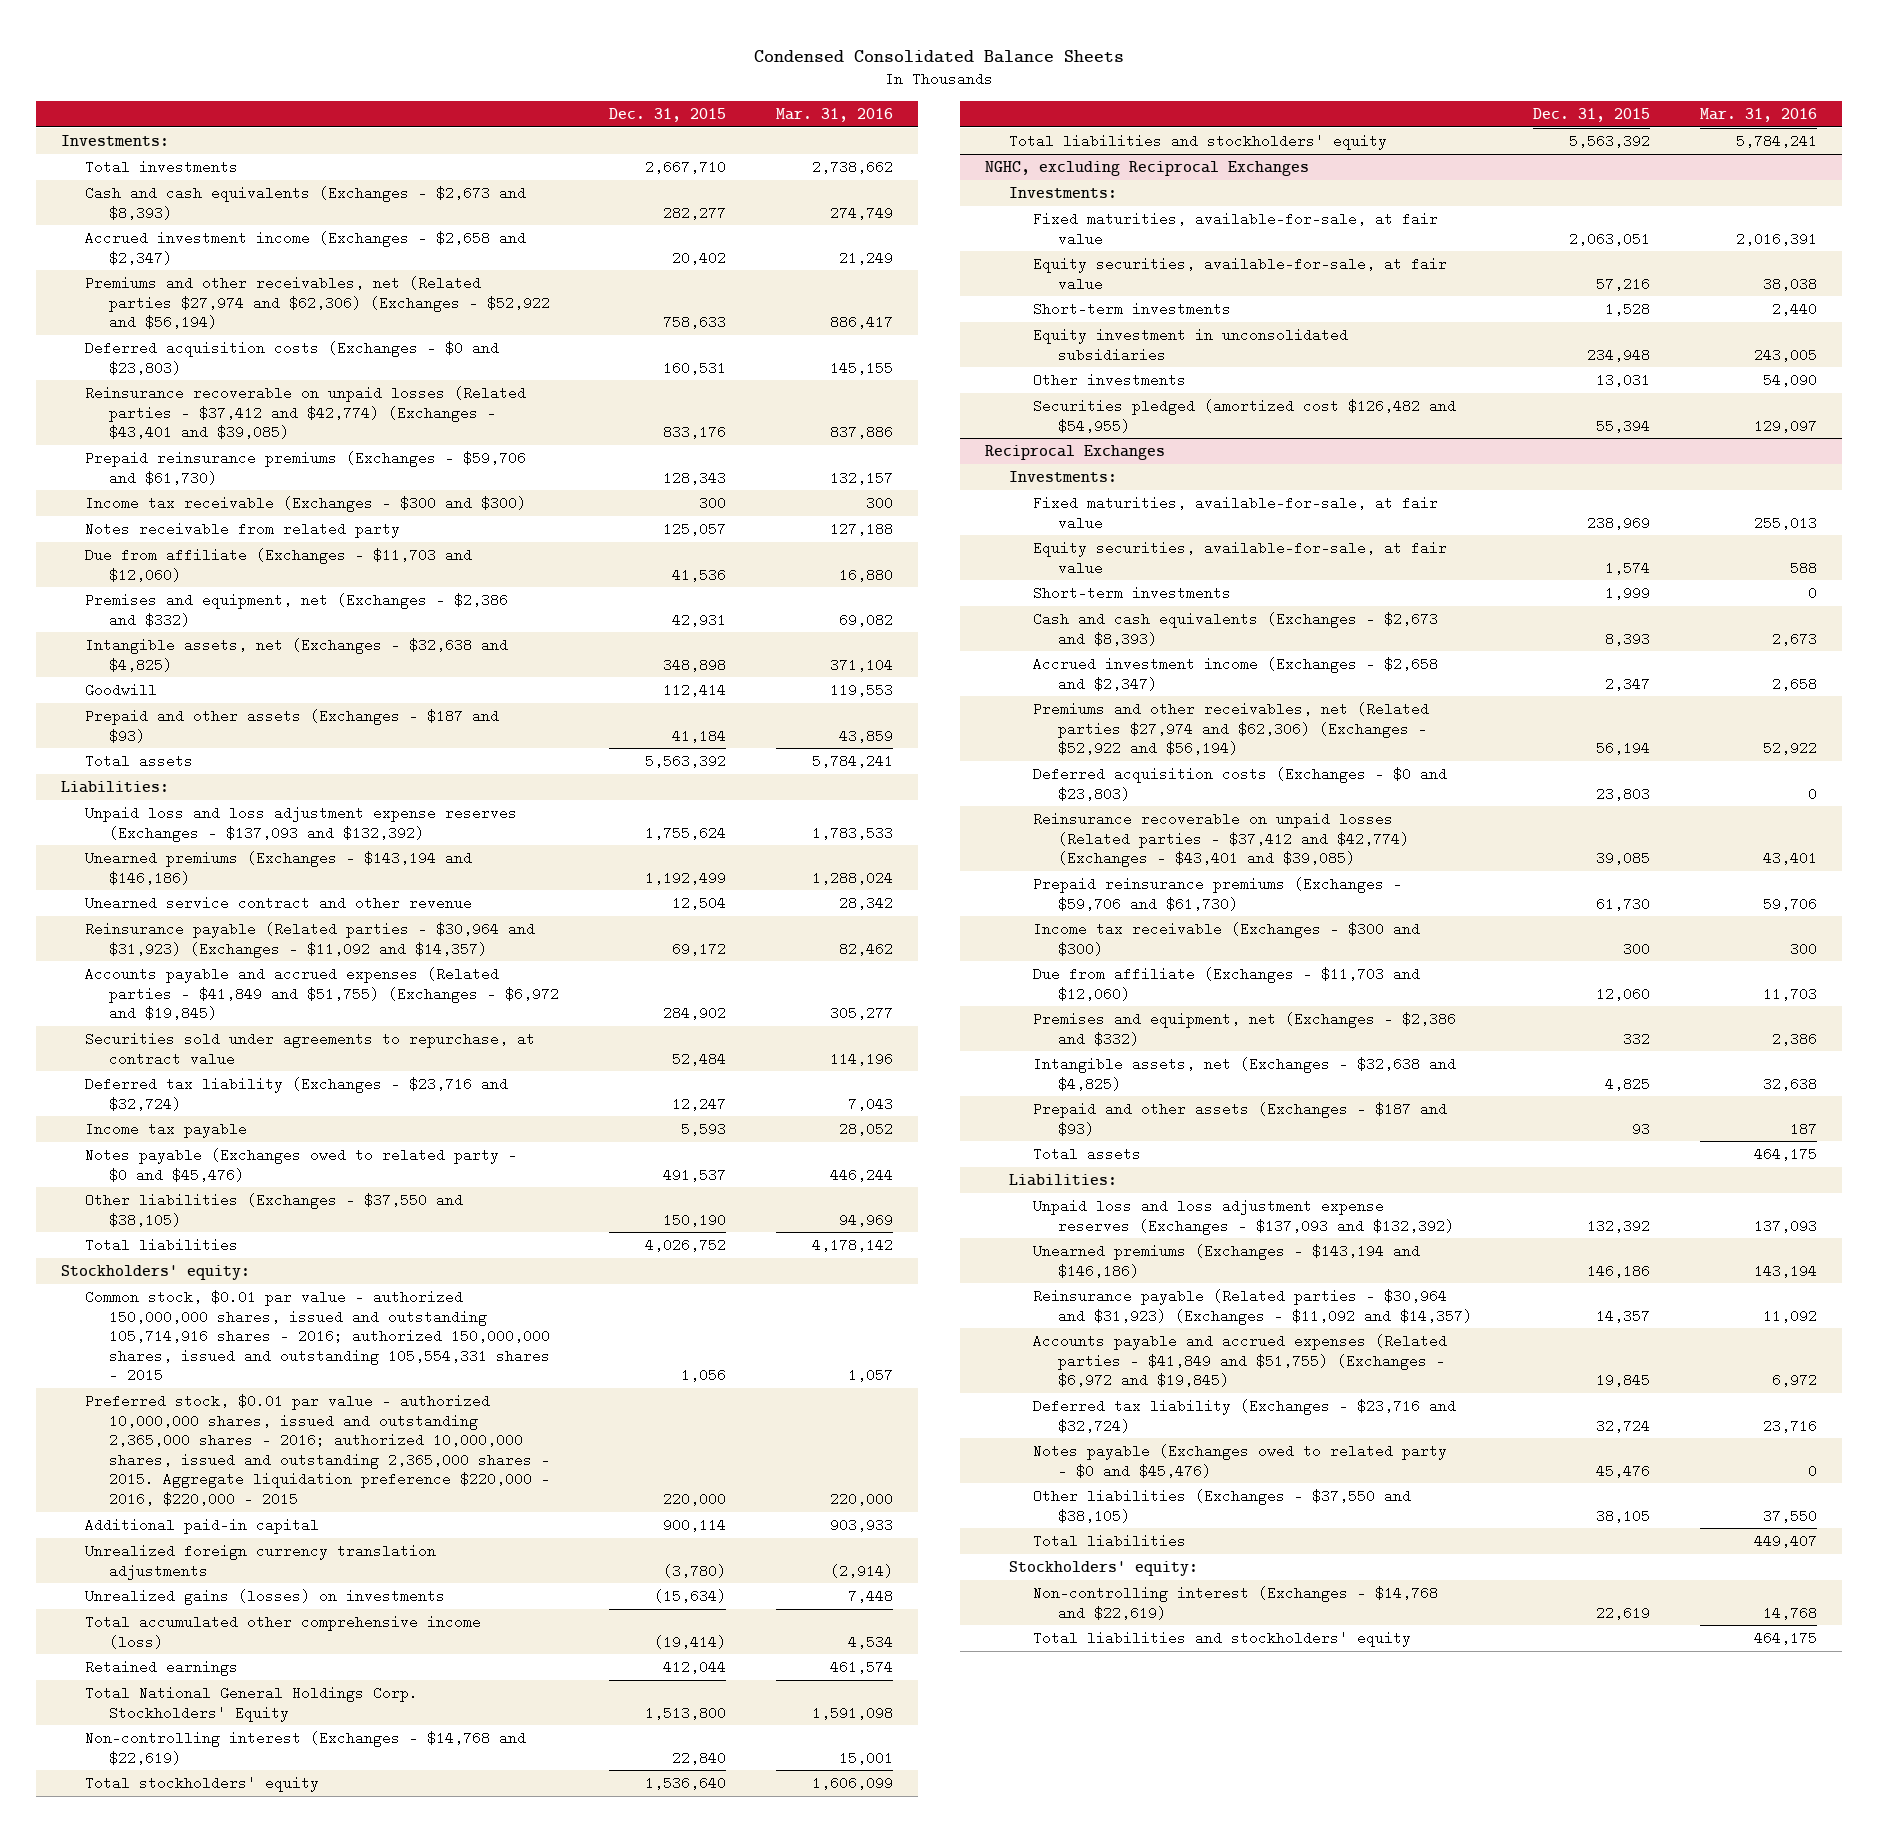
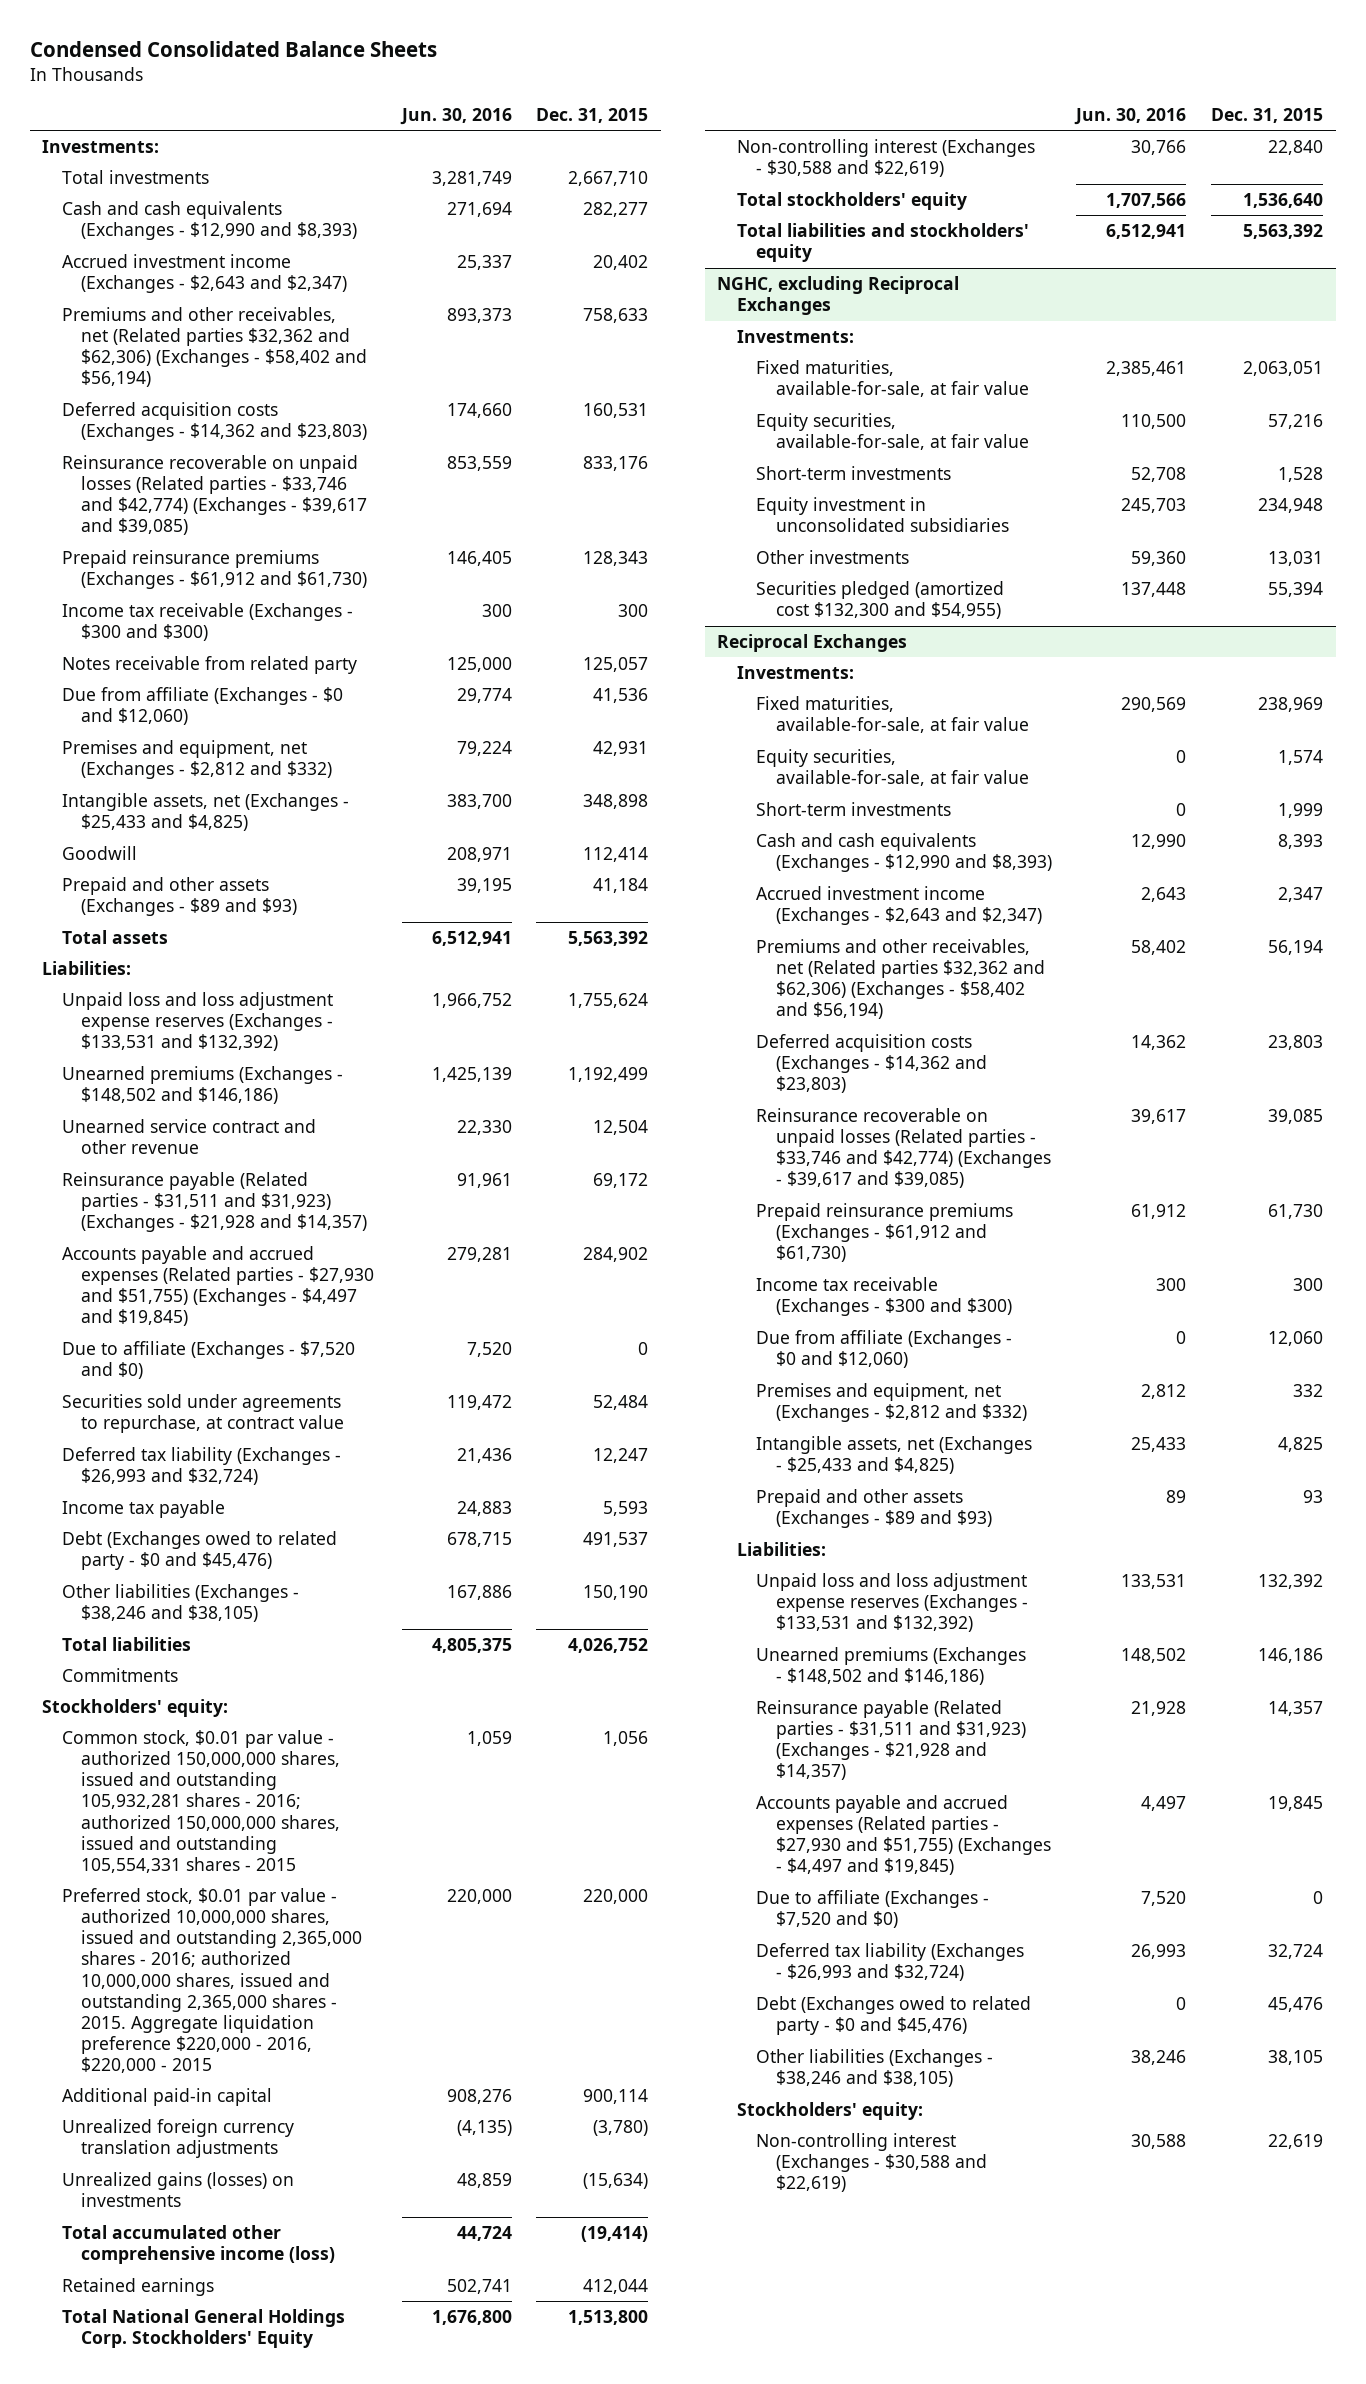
[776,108,894,123] Mar. 31, 2016 -> none
none -> [399,107,512,125] Jun. 30, 2016
[85,186,527,220] Cash and cash equivalents (Exchanges - $2,673 and $8,393) -> [61,201,358,241] Cash and cash equivalents (Exchanges - $12,990 and $8,393)
[85,231,527,265] Accrued investment income (Exchanges - $2,658 and $2,347) -> [61,254,348,294] Accrued investment income (Exchanges - $2,643 and $2,347)
[85,276,551,330] Premiums and other receivables, net (Related parties $27,974 and $62,306) (Exchanges - $52,922 and $56,194) -> [61,307,368,388] Premiums and other receivables, net (Related parties $32,362 and $62,306) (Exchanges - $58,402 and $56,194)
[85,341,500,375] Deferred acquisition costs (Exchanges - $0 and $23,803) -> [61,402,368,442] Deferred acquisition costs (Exchanges - $14,362 and $23,803)
[85,386,527,440] Reinsurance recoverable on unpaid losses (Related parties - $37,412 and $42,774) (Exchanges - $43,401 and $39,085) -> [61,455,368,536] Reinsurance recoverable on unpaid losses (Related parties - $33,746 and $42,774) (Exchanges - $39,617 and $39,085)
[85,451,527,485] Prepaid reinsurance premiums (Exchanges - $59,706 and $61,730) -> [61,550,368,590] Prepaid reinsurance premiums (Exchanges - $61,912 and $61,730)
[85,548,473,582] Due from affiliate (Exchanges - $11,703 and $12,060) -> [61,687,343,726] Due from affiliate (Exchanges - $0 and $12,060)
[85,593,509,627] Premises and equipment, net (Exchanges - $2,386 and $332) -> [61,740,333,780] Premises and equipment, net (Exchanges - $2,812 and $332)
[85,638,509,672] Intangible assets, net (Exchanges - $32,638 and $4,825) -> [61,793,349,832] Intangible assets, net (Exchanges - $25,433 and $4,825)
[85,709,500,743] Prepaid and other assets (Exchanges - $187 and $93) -> [61,877,298,917] Prepaid and other assets (Exchanges - $89 and $93)
[85,806,518,842] Unpaid loss and loss adjustment expense reserves (Exchanges - $137,093 and $132,392) -> [61,992,334,1052] Unpaid loss and loss adjustment expense reserves (Exchanges - $133,531 and $132,392)
[85,851,473,885] Unearned premiums (Exchanges - $143,194 and $146,186) -> [61,1066,343,1105] Unearned premiums (Exchanges - $148,502 and $146,186)
[85,922,536,958] Reinsurance payable (Related parties - $30,964 and $31,923) (Exchanges - $11,092 and $14,357) -> [61,1172,368,1233] Reinsurance payable (Related parties - $31,511 and $31,923) (Exchanges - $21,928 and $14,357)
[85,967,560,1021] Accounts payable and accrued expenses (Related parties - $41,849 and $51,755) (Exchanges - $6,972 and $19,845) -> [61,1246,375,1327] Accounts payable and accrued expenses (Related parties - $27,930 and $51,755) (Exchanges - $4,497 and $19,845)
none -> [61,1341,355,1380] Due to affiliate (Exchanges - $7,520 and $0)
[85,1077,509,1111] Deferred tax liability (Exchanges - $23,716 and $32,724) -> [61,1447,341,1486] Deferred tax liability (Exchanges - $26,993 and $32,724)
[85,1148,518,1182] Notes payable (Exchanges owed to related party - $0 and $45,476) -> [61,1531,337,1571] Debt (Exchanges owed to related party - $0 and $45,476)
[85,1193,464,1227] Other liabilities (Exchanges - $37,550 and $38,105) -> [61,1584,299,1623] Other liabilities (Exchanges - $38,246 and $38,105)
none -> [61,1668,178,1683] Commitments
[85,1290,551,1383] Common stock, $0.01 par value - authorized 150,000,000 shares, issued and outstanding 105,714,916 shares - 2016; authorized 150,000,000 shares, issued and outstanding 105,554,331 shares - 2015 -> [61,1730,341,1873] Common stock, $0.01 par value - authorized 150,000,000 shares, issued and outstanding 105,932,281 shares - 2016; authorized 150,000,000 shares, issued and outstanding 105,554,331 shares - 2015
[85,1731,527,1765] Non-controlling interest (Exchanges - $14,768 and $22,619) -> [736,139,1035,178] Non-controlling interest (Exchanges - $30,588 and $22,619)
[1033,399,1457,433] Securities pledged (amortized cost $126,482 and $54,955) -> [756,581,1005,620] Securities pledged (amortized cost $132,300 and $54,955)
[1033,612,1439,646] Cash and cash equivalents (Exchanges - $2,673 and $8,393) -> [756,833,1052,873] Cash and cash equivalents (Exchanges - $12,990 and $8,393)
[1033,657,1439,691] Accrued investment income (Exchanges - $2,658 and $2,347) -> [756,886,1042,926] Accrued investment income (Exchanges - $2,643 and $2,347)
[1033,702,1430,756] Premiums and other receivables, net (Related parties $27,974 and $62,306) (Exchanges - $52,922 and $56,194) -> [756,939,1045,1020] Premiums and other receivables, net (Related parties $32,362 and $62,306) (Exchanges - $58,402 and $56,194)
[1033,767,1448,801] Deferred acquisition costs (Exchanges - $0 and $23,803) -> [756,1034,987,1094] Deferred acquisition costs (Exchanges - $14,362 and $23,803)
[1033,812,1409,868] Reinsurance recoverable on unpaid losses (Related parties - $37,412 and $42,774) (Exchanges - $43,401 and $39,085) -> [756,1108,1051,1189] Reinsurance recoverable on unpaid losses (Related parties - $33,746 and $42,774) (Exchanges - $39,617 and $39,085)
[1033,877,1403,911] Prepaid reinsurance premiums (Exchanges - $59,706 and $61,730) -> [756,1203,1014,1263] Prepaid reinsurance premiums (Exchanges - $61,912 and $61,730)
[1033,1147,1142,1162] Total assets -> none
[1033,967,1421,1001] Due from affiliate (Exchanges - $11,703 and $12,060) -> [756,1330,1013,1369] Due from affiliate (Exchanges - $0 and $12,060)
[1033,1012,1457,1046] Premises and equipment, net (Exchanges - $2,386 and $332) -> [756,1383,1027,1423] Premises and equipment, net (Exchanges - $2,812 and $332)
[1033,1057,1457,1091] Intangible assets, net (Exchanges - $32,638 and $4,825) -> [756,1436,1033,1475] Intangible assets, net (Exchanges - $25,433 and $4,825)
[1033,1102,1448,1136] Prepaid and other assets (Exchanges - $187 and $93) -> [756,1489,992,1529] Prepaid and other assets (Exchanges - $89 and $93)
[1033,1534,1187,1549] Total liabilities -> none
[1033,1199,1454,1235] Unpaid loss and loss adjustment expense reserves (Exchanges - $137,093 and $132,392) -> [756,1573,1028,1633] Unpaid loss and loss adjustment expense reserves (Exchanges - $133,531 and $132,392)
[1033,1244,1421,1278] Unearned premiums (Exchanges - $143,194 and $146,186) -> [756,1647,1027,1686] Unearned premiums (Exchanges - $148,502 and $146,186)
[1033,1289,1472,1325] Reinsurance payable (Related parties - $30,964 and $31,923) (Exchanges - $11,092 and $14,357) -> [756,1700,1026,1781] Reinsurance payable (Related parties - $31,511 and $31,923) (Exchanges - $21,928 and $14,357)
[1033,1334,1448,1388] Accounts payable and accrued expenses (Related parties - $41,849 and $51,755) (Exchanges - $6,972 and $19,845) -> [756,1795,1051,1876] Accounts payable and accrued expenses (Related parties - $27,930 and $51,755) (Exchanges - $4,497 and $19,845)
none -> [756,1890,990,1929] Due to affiliate (Exchanges - $7,520 and $0)
[1033,1399,1457,1433] Deferred tax liability (Exchanges - $23,716 and $32,724) -> [756,1943,1025,1982] Deferred tax liability (Exchanges - $26,993 and $32,724)
[1033,1444,1448,1478] Notes payable (Exchanges owed to related party - $0 and $45,476) -> [756,1996,1032,2036] Debt (Exchanges owed to related party - $0 and $45,476)
[1033,1489,1412,1523] Other liabilities (Exchanges - $37,550 and $38,105) -> [756,2049,994,2088] Other liabilities (Exchanges - $38,246 and $38,105)
[1033,1631,1412,1648] Total liabilities and stockholders' equity -> none
[1033,1586,1439,1620] Non-controlling interest (Exchanges - $14,768 and $22,619) -> [756,2133,987,2193] Non-controlling interest (Exchanges - $30,588 and $22,619)

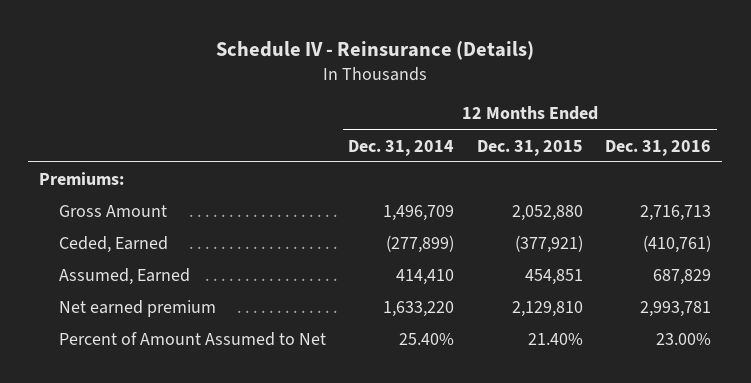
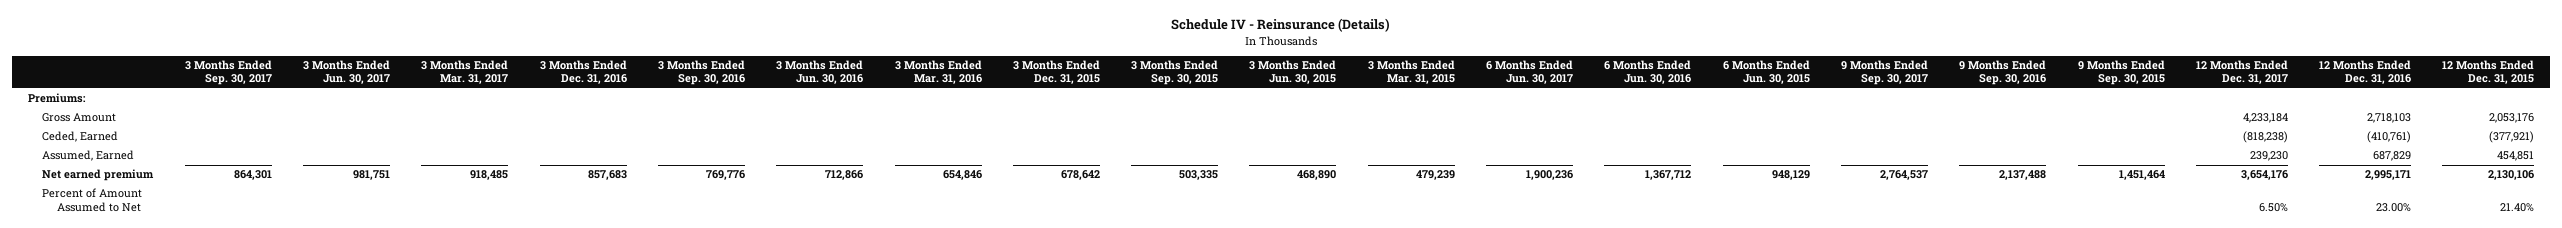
[348,139,455,156] Dec. 31, 2014 -> none
none -> [184,60,272,86] 3 Months Ended Sep. 30, 2017
none -> [303,60,391,85] 3 Months Ended Jun. 30, 2017
none -> [421,60,509,85] 3 Months Ended Mar. 31, 2017
none -> [539,60,627,85] 3 Months Ended Dec. 31, 2016
none -> [657,60,745,86] 3 Months Ended Sep. 30, 2016
none -> [776,60,864,85] 3 Months Ended Jun. 30, 2016
none -> [894,60,982,85] 3 Months Ended Mar. 31, 2016
none -> [1012,60,1100,85] 3 Months Ended Dec. 31, 2015
none -> [1131,60,1219,86] 3 Months Ended Sep. 30, 2015
none -> [1249,60,1337,85] 3 Months Ended Jun. 30, 2015
none -> [1367,60,1455,85] 3 Months Ended Mar. 31, 2015
none -> [1486,60,1574,85] 6 Months Ended Jun. 30, 2017
none -> [1604,60,1692,85] 6 Months Ended Jun. 30, 2016
none -> [1722,60,1810,85] 6 Months Ended Jun. 30, 2015
none -> [1840,60,1928,86] 9 Months Ended Sep. 30, 2017
none -> [1959,60,2047,86] 9 Months Ended Sep. 30, 2016
none -> [2077,60,2165,86] 9 Months Ended Sep. 30, 2015
none -> [2195,60,2288,85] 12 Months Ended Dec. 31, 2017
[511,204,583,221] 2,052,880 -> [2489,113,2535,124] 2,053,176
[640,204,712,221] 2,716,713 -> [2367,113,2412,124] 2,718,103
[511,300,583,317] 2,129,810 -> [2488,170,2535,181] 2,130,106
[640,300,712,317] 2,993,781 -> [2365,170,2412,181] 2,995,171

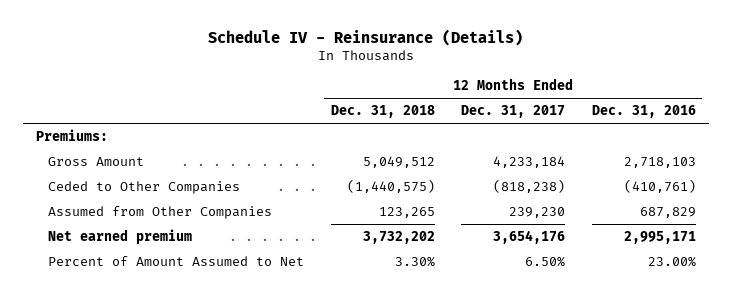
[184,60,272,86] 3 Months Ended Sep. 30, 2017 -> none
[303,60,391,85] 3 Months Ended Jun. 30, 2017 -> none
[421,60,509,85] 3 Months Ended Mar. 31, 2017 -> none
[539,60,627,85] 3 Months Ended Dec. 31, 2016 -> none
[657,60,745,86] 3 Months Ended Sep. 30, 2016 -> none
[776,60,864,85] 3 Months Ended Jun. 30, 2016 -> none
[894,60,982,85] 3 Months Ended Mar. 31, 2016 -> none
[1012,60,1100,85] 3 Months Ended Dec. 31, 2015 -> none
[1131,60,1219,86] 3 Months Ended Sep. 30, 2015 -> none
[1249,60,1337,85] 3 Months Ended Jun. 30, 2015 -> none
[1367,60,1455,85] 3 Months Ended Mar. 31, 2015 -> none
[1486,60,1574,85] 6 Months Ended Jun. 30, 2017 -> none
[1604,60,1692,85] 6 Months Ended Jun. 30, 2016 -> none
[1722,60,1810,85] 6 Months Ended Jun. 30, 2015 -> none
[1840,60,1928,86] 9 Months Ended Sep. 30, 2017 -> none
[1959,60,2047,86] 9 Months Ended Sep. 30, 2016 -> none
[2077,60,2165,86] 9 Months Ended Sep. 30, 2015 -> none
[2442,60,2535,85] 12 Months Ended Dec. 31, 2015 -> none
none -> [330,105,435,119] Dec. 31, 2018
[42,131,119,143] Ceded, Earned -> [48,180,241,194] Ceded to Other Companies
[42,150,135,162] Assumed, Earned -> [48,205,273,219] Assumed from Other Companies

